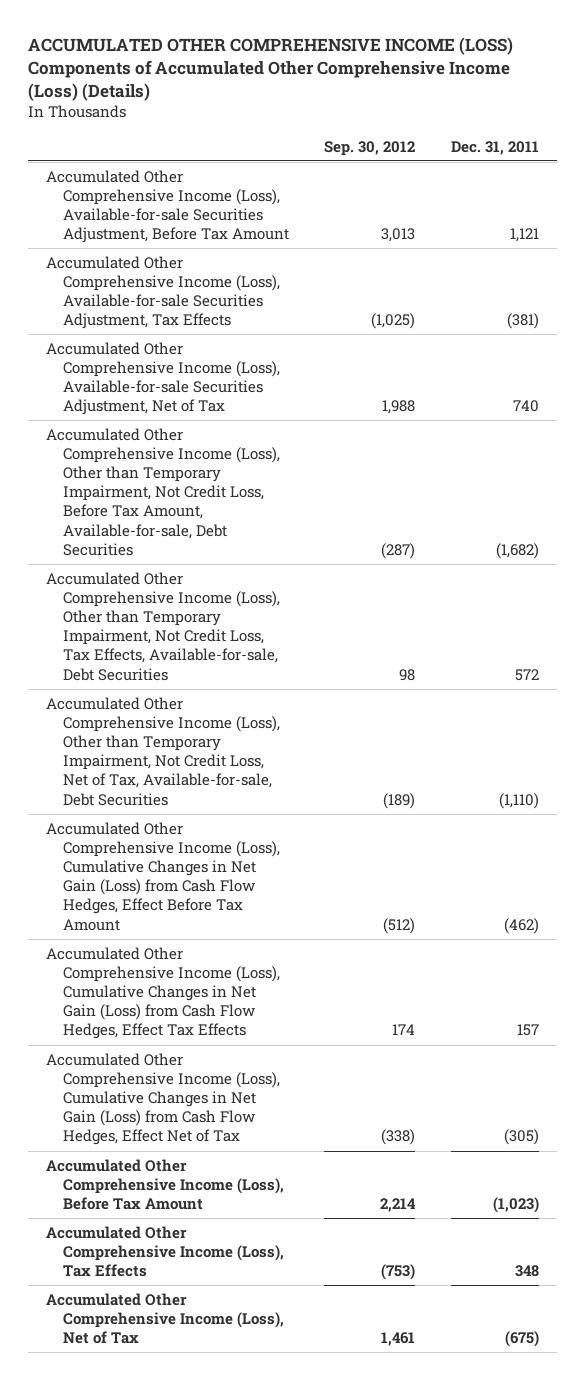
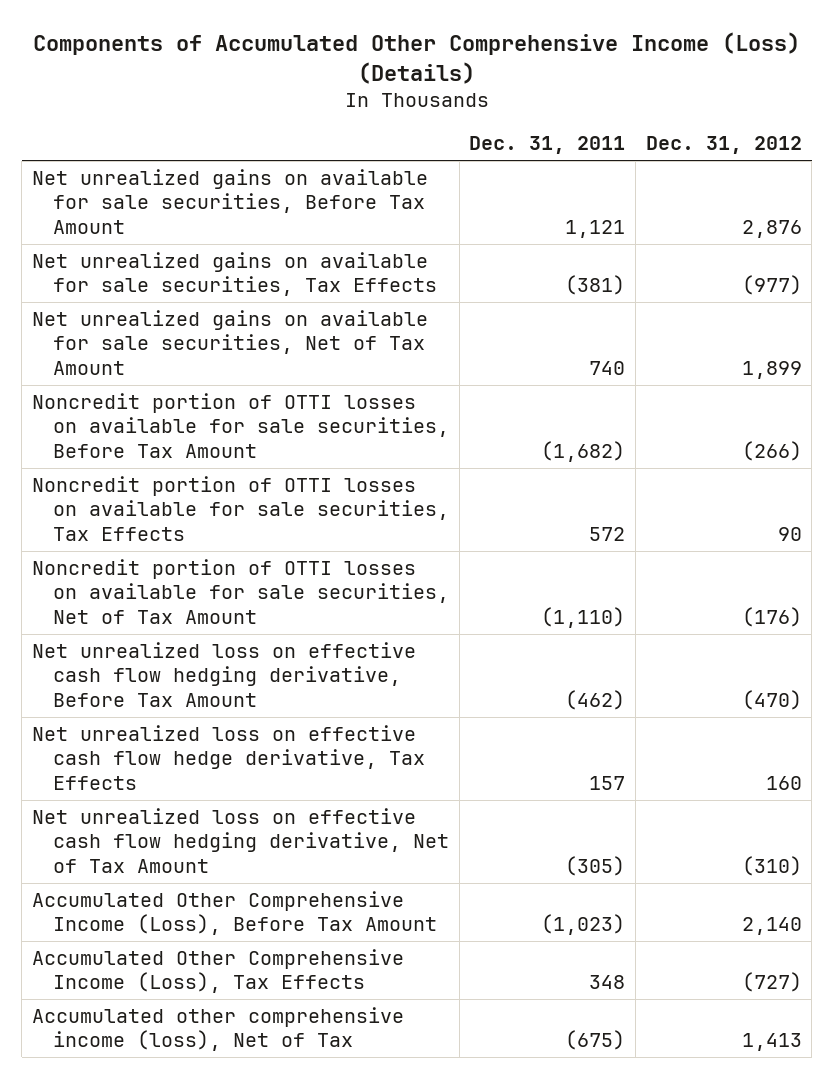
[28,37,514,102] ACCUMULATED OTHER COMPREHENSIVE INCOME (LOSS) Components of Accumulated Other Comprehensive Income (Loss) (Details) -> [32,32,800,85] Components of Accumulated Other Comprehensive Income (Loss) (Details)
[324,140,416,156] Sep. 30, 2012 -> none
none -> [645,136,802,155] Dec. 31, 2012
[46,169,289,244] Accumulated Other Comprehensive Income (Loss), Available-for-sale Securities Adjustment, Before Tax Amount -> [31,168,428,234] Net unrealized gains on available for sale securities, Before Tax Amount
[46,255,280,330] Accumulated Other Comprehensive Income (Loss), Available-for-sale Securities Adjustment, Tax Effects -> [31,251,438,297] Net unrealized gains on available for sale securities, Tax Effects
[46,341,280,416] Accumulated Other Comprehensive Income (Loss), Available-for-sale Securities Adjustment, Net of Tax -> [31,309,428,375] Net unrealized gains on available for sale securities, Net of Tax Amount
[46,427,280,556] Accumulated Other Comprehensive Income (Loss), Other than Temporary Impairment, Not Credit Loss, Before Tax Amount, Available-for-sale, Debt Securities -> [31,392,450,458] Noncredit portion of OTTI losses on available for sale securities, Before Tax Amount
[46,571,280,681] Accumulated Other Comprehensive Income (Loss), Other than Temporary Impairment, Not Credit Loss, Tax Effects, Available-for-sale, Debt Securities -> [31,475,450,541] Noncredit portion of OTTI losses on available for sale securities, Tax Effects
[46,696,280,806] Accumulated Other Comprehensive Income (Loss), Other than Temporary Impairment, Not Credit Loss, Net of Tax, Available-for-sale, Debt Securities -> [31,558,450,624] Noncredit portion of OTTI losses on available for sale securities, Net of Tax Amount
[46,821,280,931] Accumulated Other Comprehensive Income (Loss), Cumulative Changes in Net Gain (Loss) from Cash Flow Hedges, Effect Before Tax Amount -> [31,641,416,707] Net unrealized loss on effective cash flow hedging derivative, Before Tax Amount
[46,946,280,1040] Accumulated Other Comprehensive Income (Loss), Cumulative Changes in Net Gain (Loss) from Cash Flow Hedges, Effect Tax Effects -> [31,724,426,790] Net unrealized loss on effective cash flow hedge derivative, Tax Effects
[46,1052,280,1146] Accumulated Other Comprehensive Income (Loss), Cumulative Changes in Net Gain (Loss) from Cash Flow Hedges, Effect Net of Tax -> [31,807,450,873] Net unrealized loss on effective cash flow hedging derivative, Net of Tax Amount
[46,1292,284,1345] Accumulated Other Comprehensive Income (Loss), Net of Tax -> [31,1006,404,1052] Accumulated other comprehensive income (loss), Net of Tax

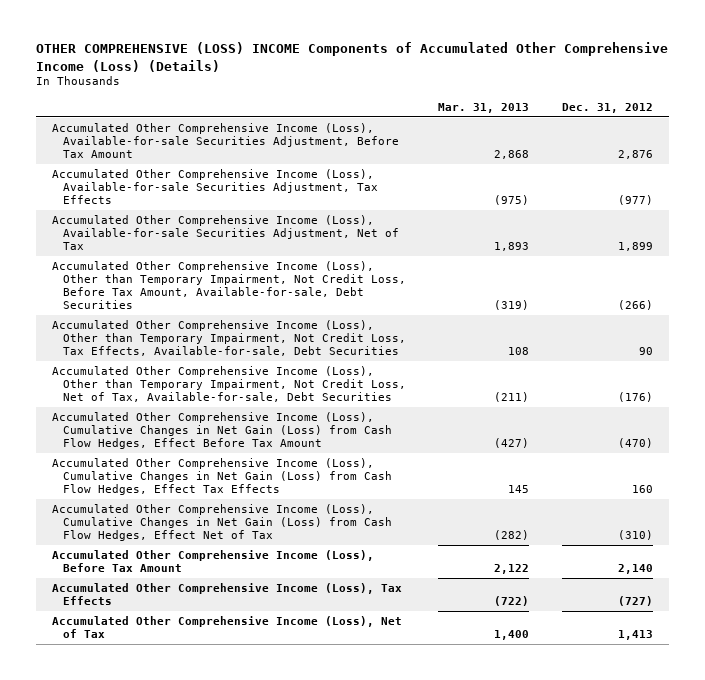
[32,32,800,85] Components of Accumulated Other Comprehensive Income (Loss) (Details) -> [36,42,669,72] OTHER COMPREHENSIVE (LOSS) INCOME Components of Accumulated Other Comprehensive Income (Loss) (Details)
[469,136,626,155] Dec. 31, 2011 -> none
none -> [438,102,530,113] Mar. 31, 2013
[31,168,428,234] Net unrealized gains on available for sale securities, Before Tax Amount -> [52,123,399,159] Accumulated Other Comprehensive Income (Loss), Available-for-sale Securities Adjustment, Before Tax Amount
[31,251,438,297] Net unrealized gains on available for sale securities, Tax Effects -> [52,169,378,205] Accumulated Other Comprehensive Income (Loss), Available-for-sale Securities Adjustment, Tax Effects
[31,309,428,375] Net unrealized gains on available for sale securities, Net of Tax Amount -> [52,215,399,251] Accumulated Other Comprehensive Income (Loss), Available-for-sale Securities Adjustment, Net of Tax
[31,392,450,458] Noncredit portion of OTTI losses on available for sale securities, Before Tax Amount -> [52,261,406,310] Accumulated Other Comprehensive Income (Loss), Other than Temporary Impairment, Not Credit Loss, Before Tax Amount, Available-for-sale, Debt Securities
[31,475,450,541] Noncredit portion of OTTI losses on available for sale securities, Tax Effects -> [52,320,406,357] Accumulated Other Comprehensive Income (Loss), Other than Temporary Impairment, Not Credit Loss, Tax Effects, Available-for-sale, Debt Securities
[31,558,450,624] Noncredit portion of OTTI losses on available for sale securities, Net of Tax Amount -> [52,366,406,403] Accumulated Other Comprehensive Income (Loss), Other than Temporary Impairment, Not Credit Loss, Net of Tax, Available-for-sale, Debt Securities
[31,641,416,707] Net unrealized loss on effective cash flow hedging derivative, Before Tax Amount -> [52,412,392,450] Accumulated Other Comprehensive Income (Loss), Cumulative Changes in Net Gain (Loss) from Cash Flow Hedges, Effect Before Tax Amount
[31,724,426,790] Net unrealized loss on effective cash flow hedge derivative, Tax Effects -> [52,458,392,496] Accumulated Other Comprehensive Income (Loss), Cumulative Changes in Net Gain (Loss) from Cash Flow Hedges, Effect Tax Effects
[31,807,450,873] Net unrealized loss on effective cash flow hedging derivative, Net of Tax Amount -> [52,504,392,542] Accumulated Other Comprehensive Income (Loss), Cumulative Changes in Net Gain (Loss) from Cash Flow Hedges, Effect Net of Tax
[31,1006,404,1052] Accumulated other comprehensive income (loss), Net of Tax -> [52,616,403,639] Accumulated Other Comprehensive Income (Loss), Net of Tax

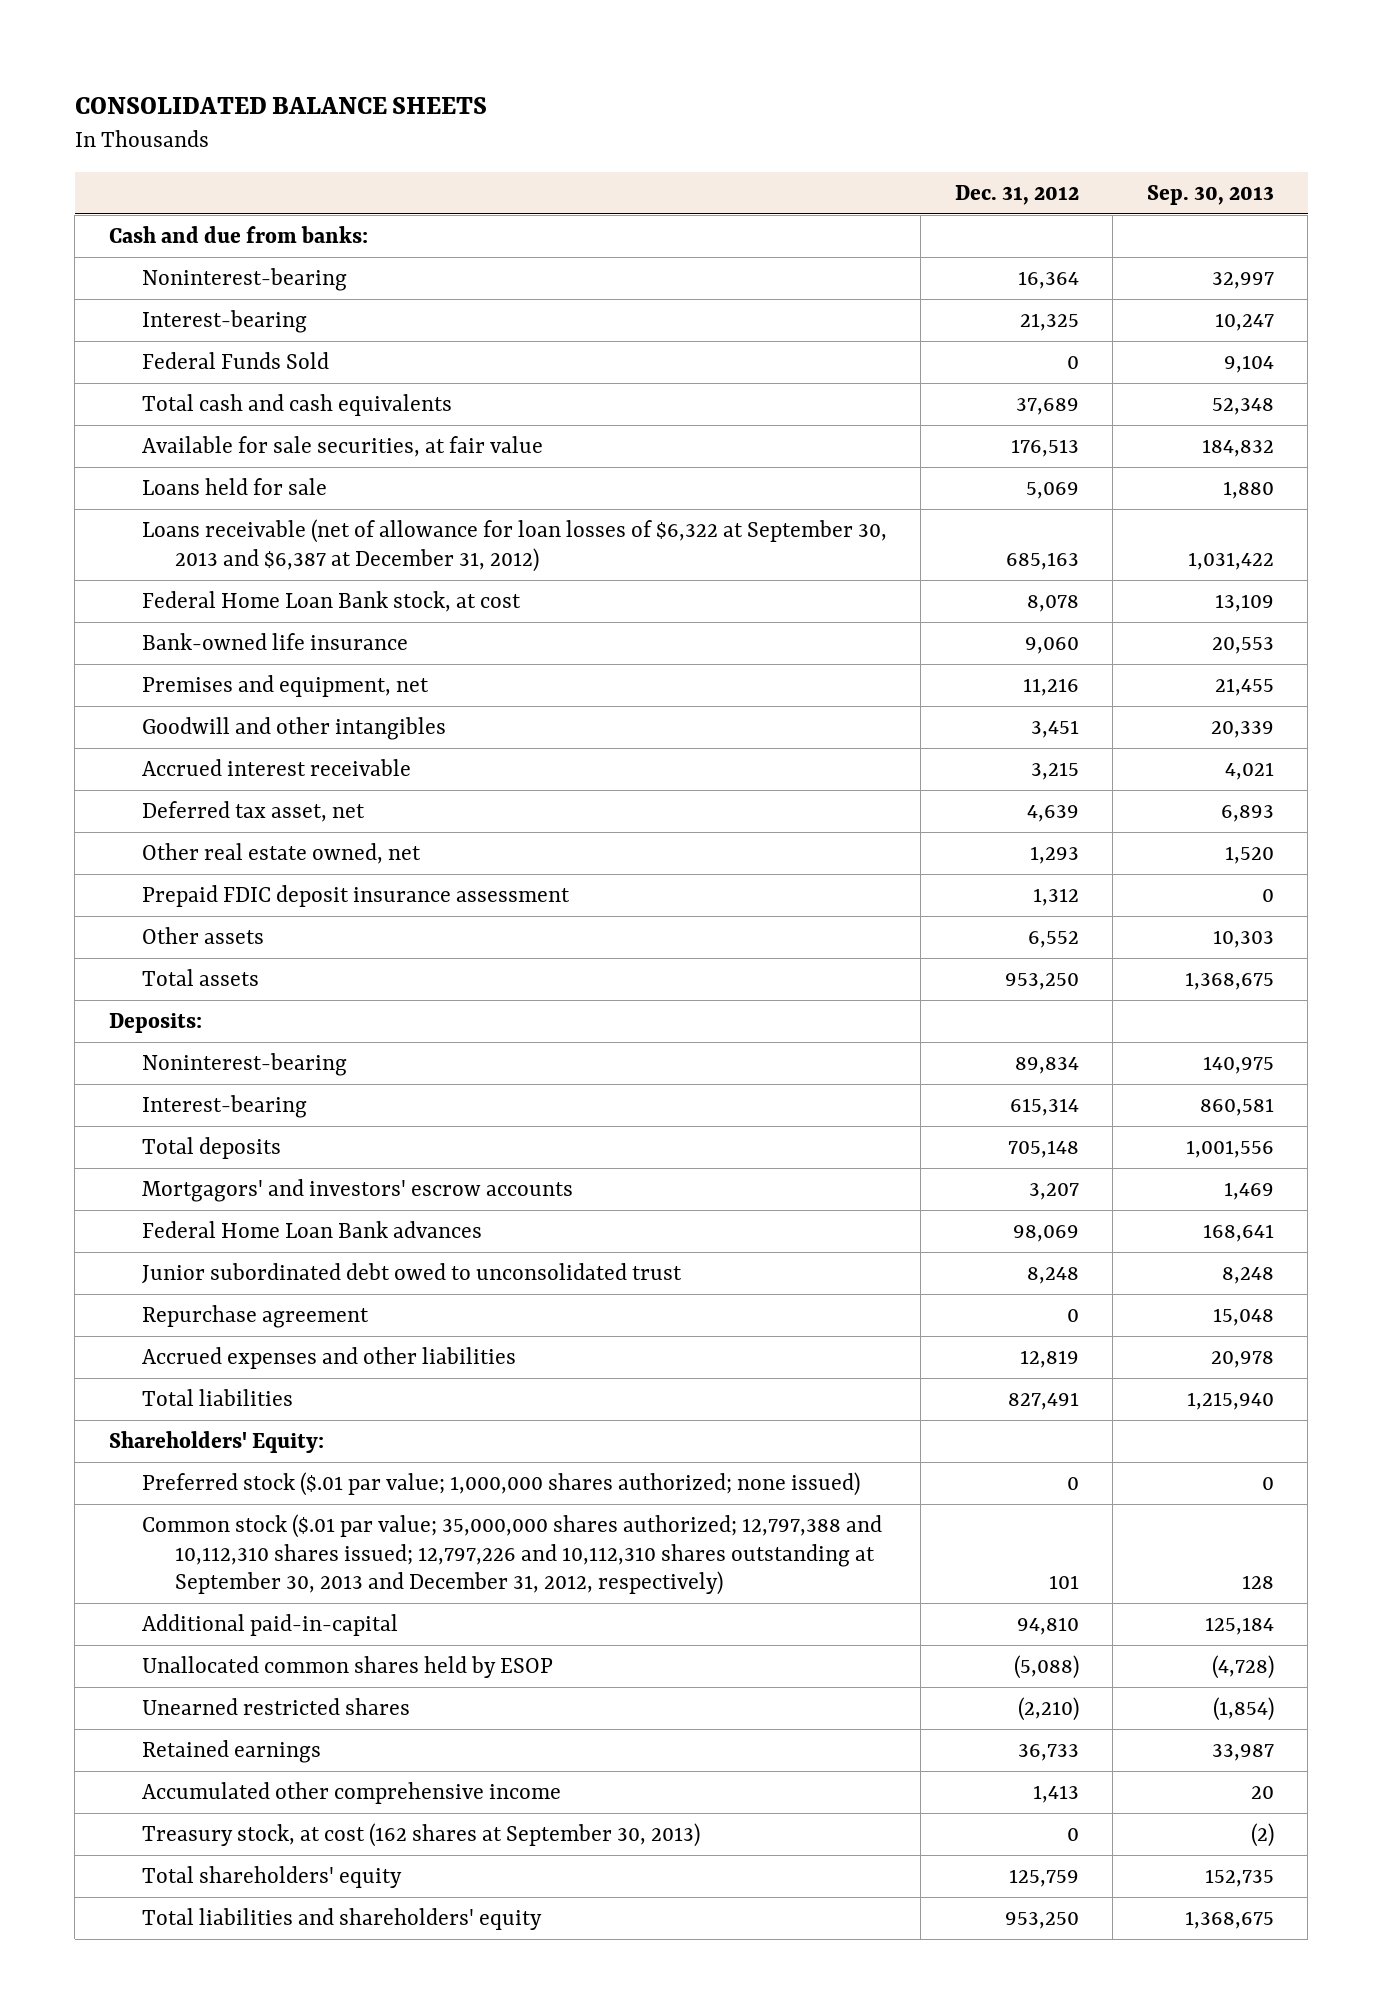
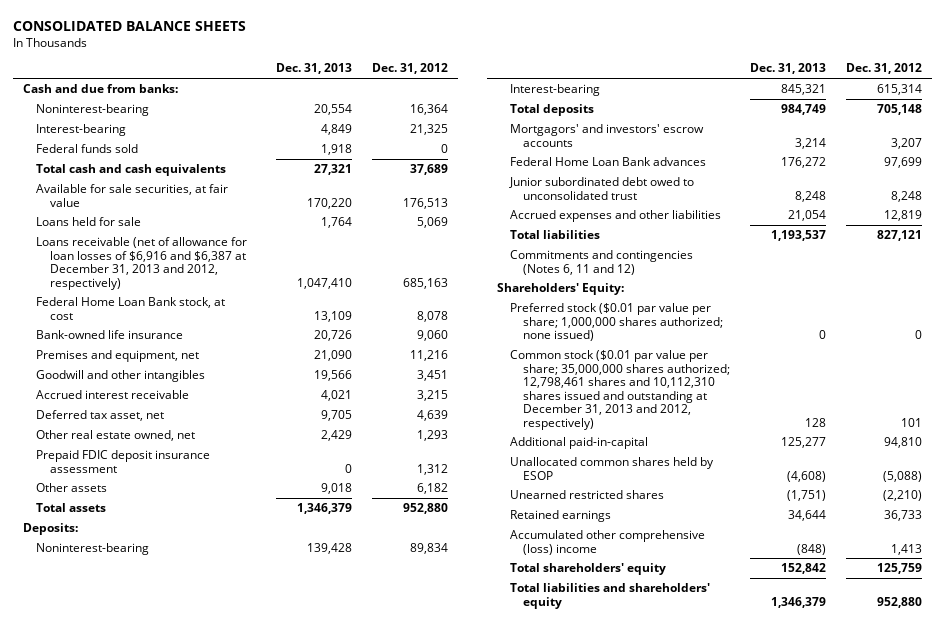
[1146,184,1274,205] Sep. 30, 2013 -> none
none -> [276,63,353,75] Dec. 31, 2013
[142,351,330,369] Federal Funds Sold -> [36,144,139,154] Federal funds sold
[142,518,888,572] Loans receivable (net of allowance for loan losses of $6,322 at September 30, 2013 and $6,387 at December 31, 2012) -> [36,237,248,290] Loans receivable (net of allowance for loan losses of $6,916 and $6,387 at December 31, 2013 and 2012, respectively)
[1027,930,1079,948] 6,552 -> [417,483,449,495] 6,182
[1004,972,1079,990] 953,250 -> [403,503,449,515] 952,880
[1012,1224,1079,1242] 98,069 -> [884,157,923,169] 97,699
[142,1304,370,1328] Repurchase agreement -> none
[1007,1391,1079,1410] 827,491 -> [877,230,923,242] 827,121
none -> [510,250,694,275] Commitments and contingencies (Notes 6, 11 and 12)
[142,1471,861,1496] Preferred stock ($.01 par value; 1,000,000 shares authorized; none issued) -> [510,303,724,342] Preferred stock ($0.01 par value per share; 1,000,000 shares authorized; none issued)
[142,1513,883,1596] Common stock ($.01 par value; 35,000,000 shares authorized; 12,797,388 and 10,112,310 shares issued; 12,797,226 and 10,112,310 shares outstanding at September 30, 2013 and December 31, 2012, respectively) -> [510,350,731,430] Common stock ($0.01 par value per share; 35,000,000 shares authorized; 12,798,461 shares and 10,112,310 shares issued and outstanding at December 31, 2013 and 2012, respectively)
[142,1822,701,1847] Treasury stock, at cost (162 shares at September 30, 2013) -> none
[142,1781,562,1804] Accumulated other comprehensive income -> [510,530,706,555] Accumulated other comprehensive (loss) income
[1004,1911,1079,1929] 953,250 -> [877,596,923,608] 952,880

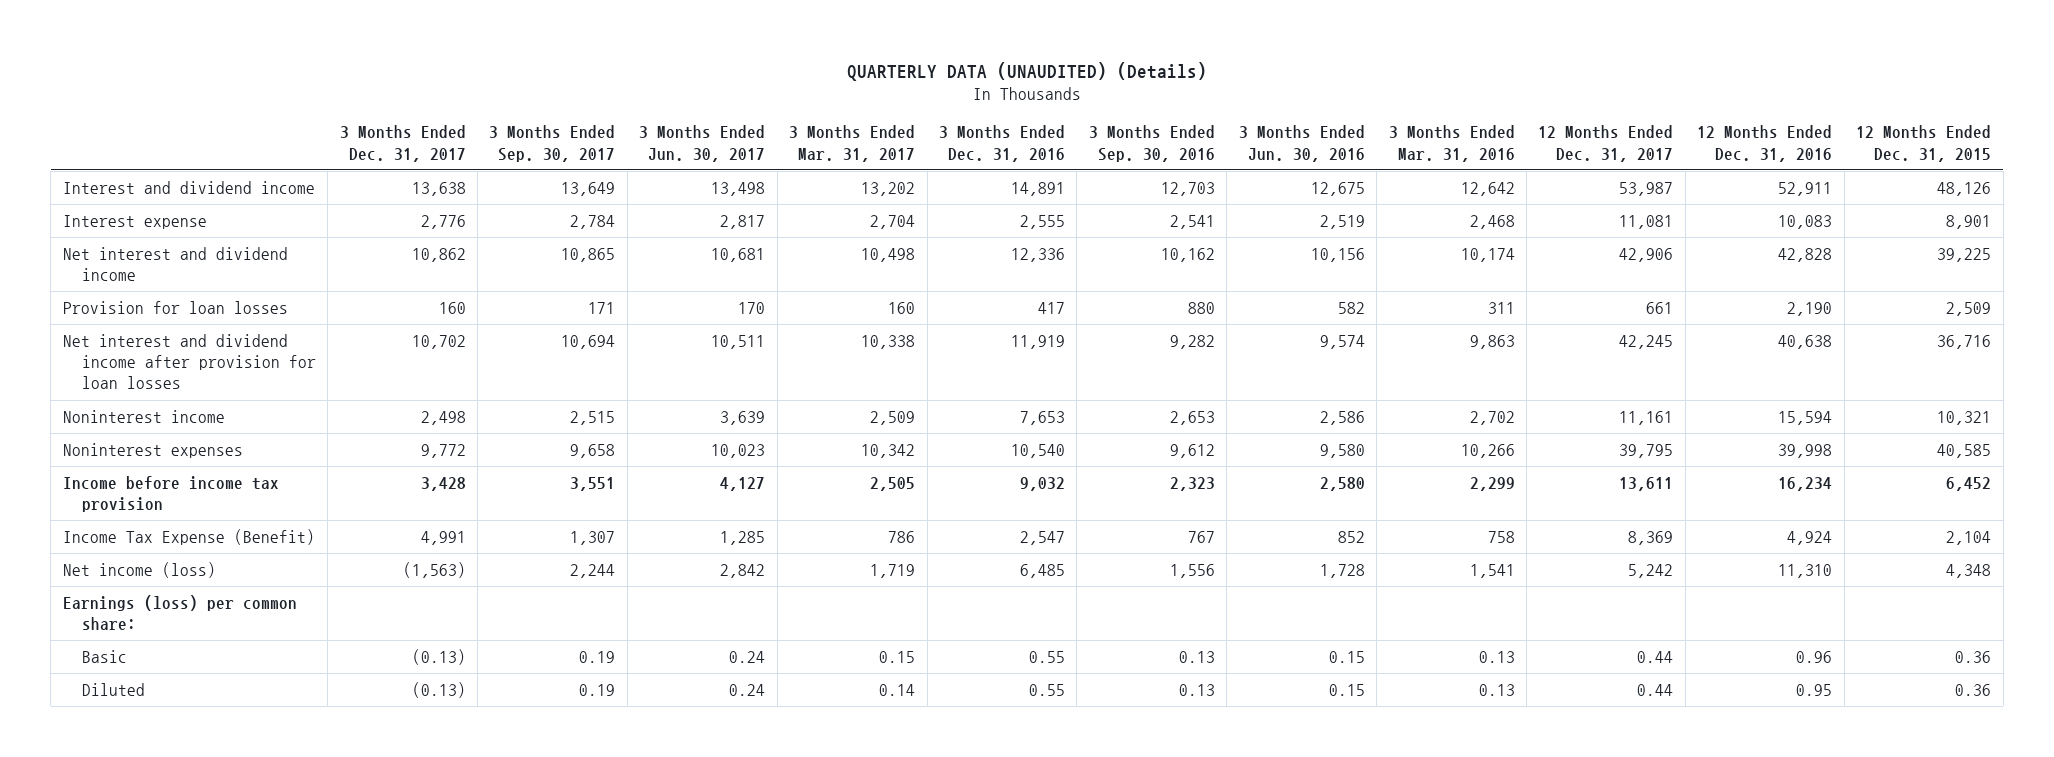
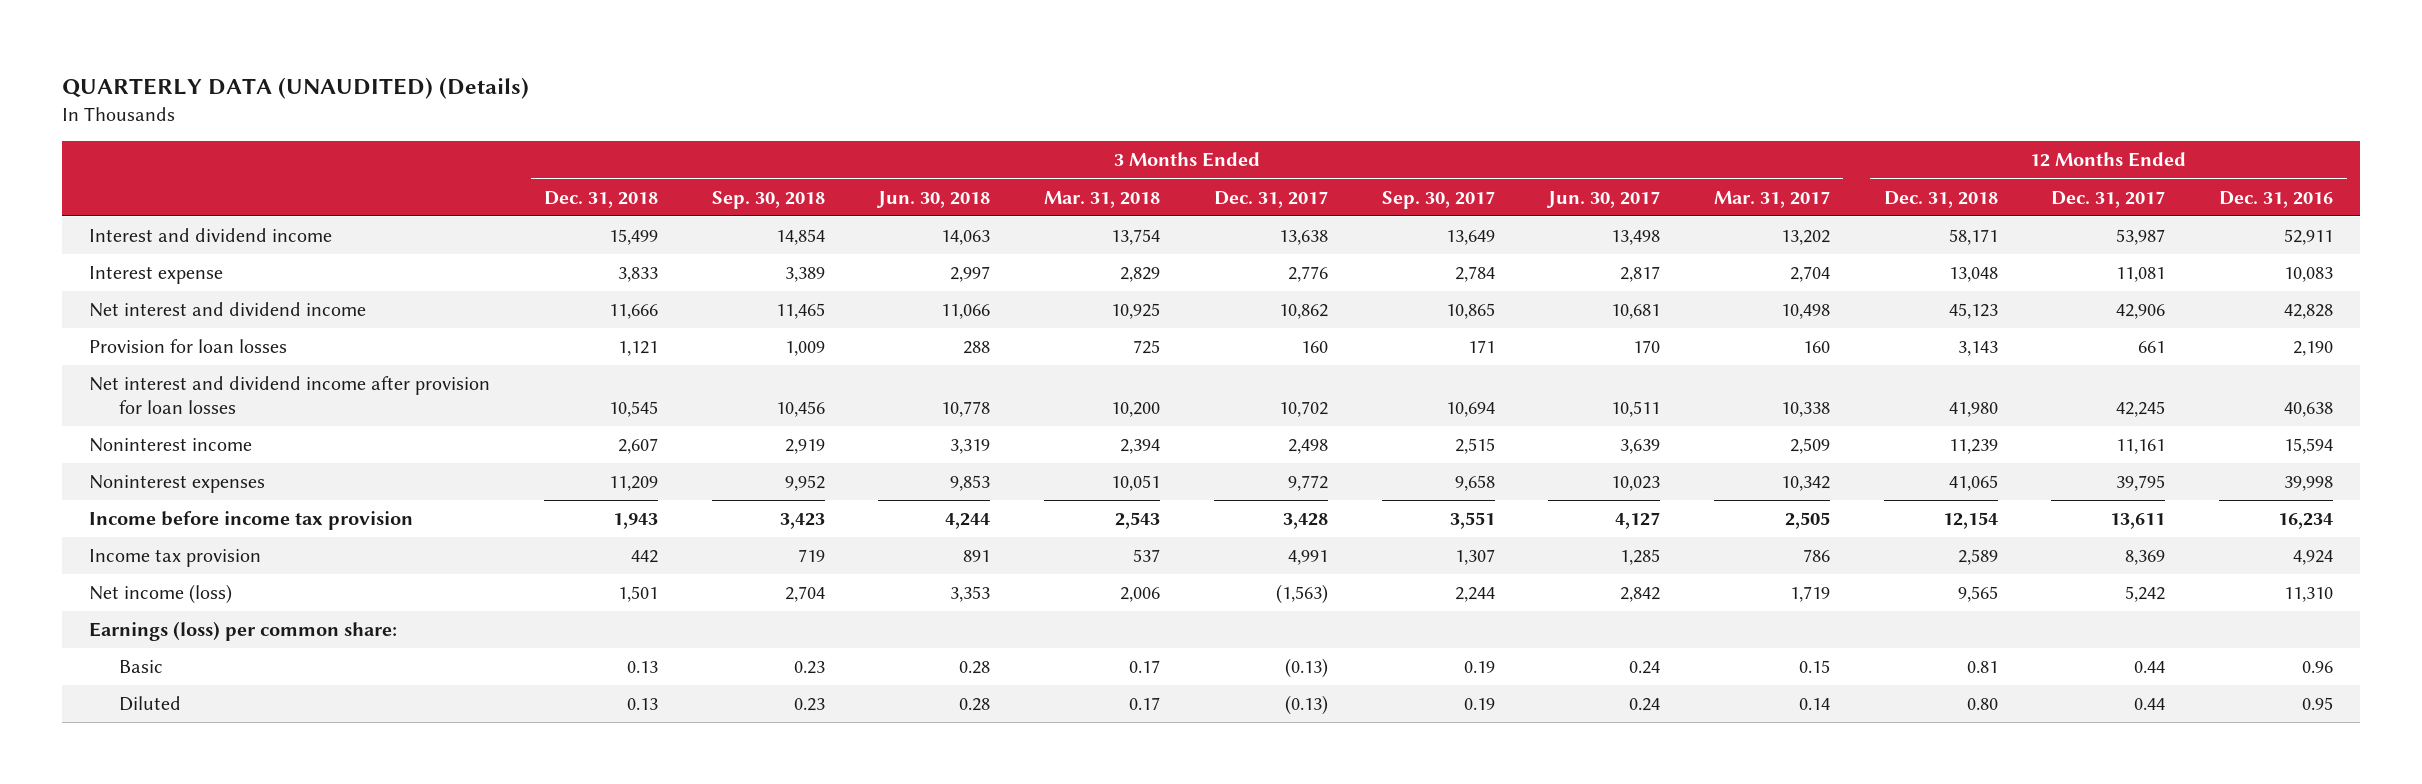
[939,125,1066,162] 3 Months Ended Dec. 31, 2016 -> none
[1088,125,1215,162] 3 Months Ended Sep. 30, 2016 -> none
[1238,125,1365,162] 3 Months Ended Jun. 30, 2016 -> none
[1388,125,1515,162] 3 Months Ended Mar. 31, 2016 -> none
[1856,125,1992,162] 12 Months Ended Dec. 31, 2015 -> none
none -> [544,190,659,208] Dec. 31, 2018
none -> [711,190,825,209] Sep. 30, 2018
none -> [876,190,991,208] Jun. 30, 2018
none -> [1044,190,1161,208] Mar. 31, 2018
none -> [1883,190,1998,208] Dec. 31, 2018
[62,528,315,545] Income Tax Expense (Benefit) -> [89,549,262,568] Income tax provision

